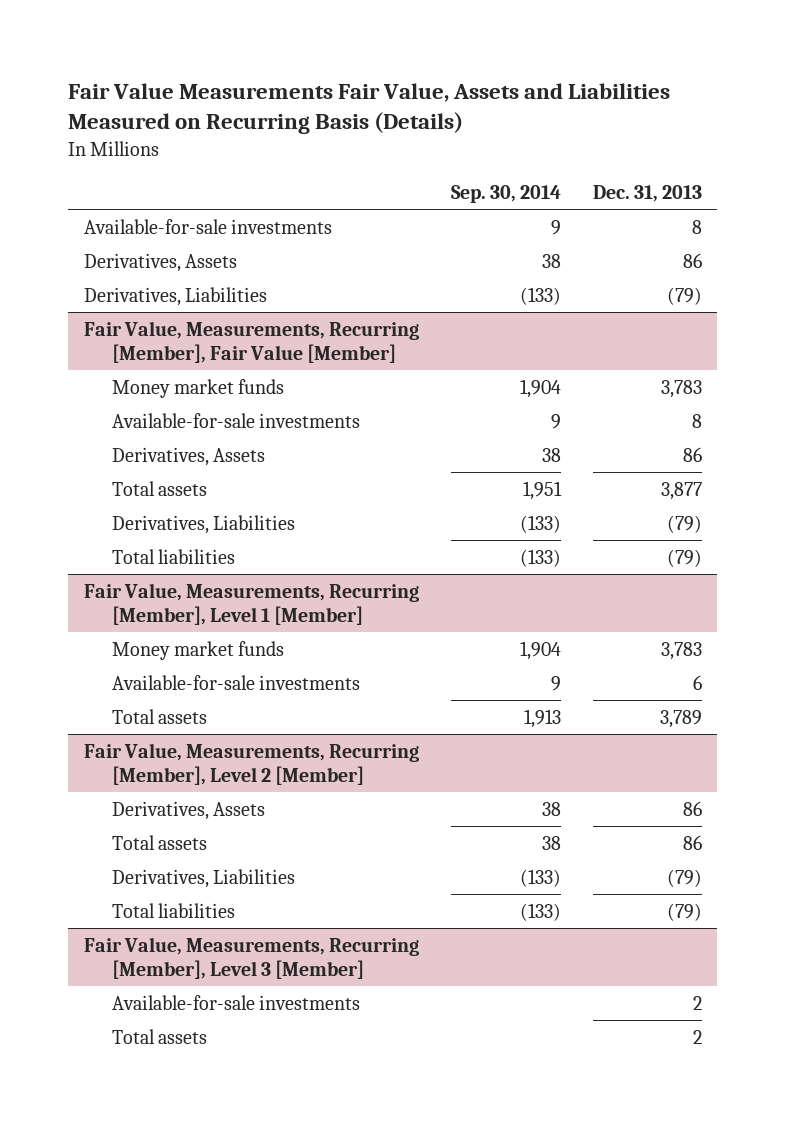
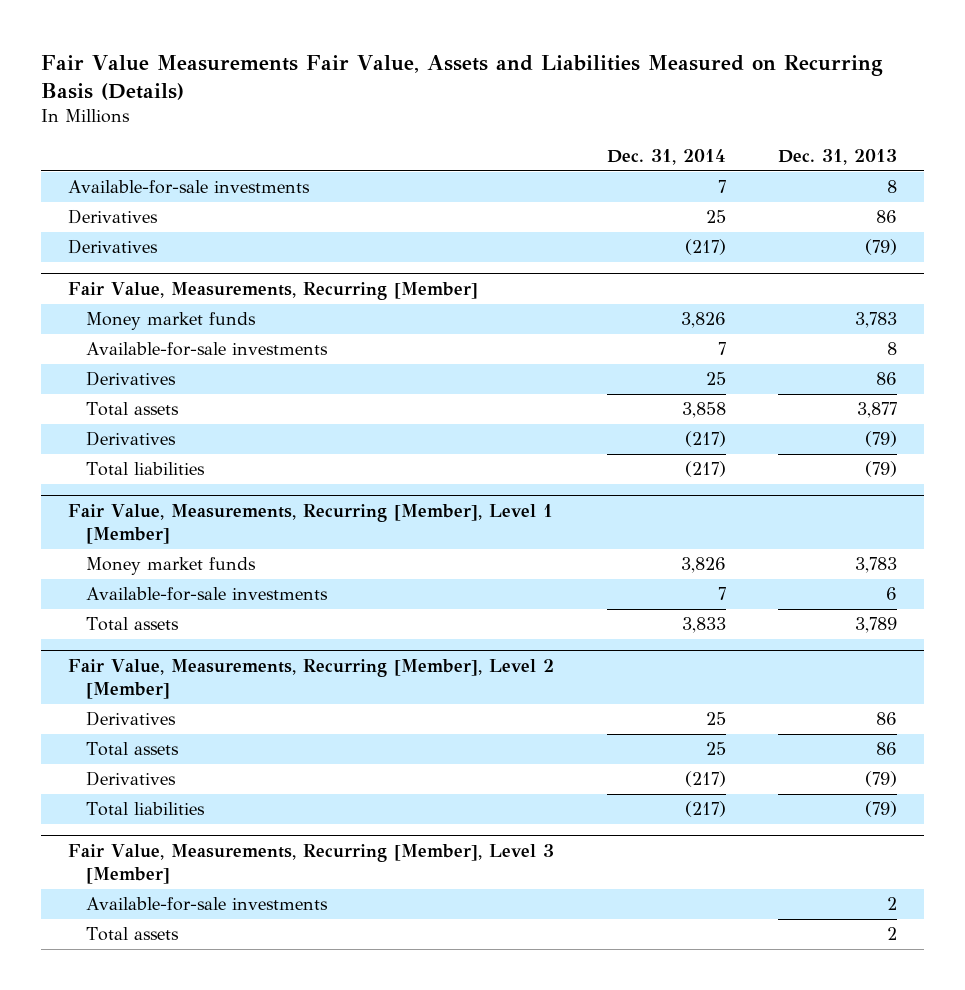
[450,185,561,204] Sep. 30, 2014 -> none
none -> [606,148,726,165] Dec. 31, 2014
[84,252,238,272] Derivatives, Assets -> [67,209,158,225] Derivatives
[84,286,268,306] Derivatives, Liabilities -> [67,239,158,255] Derivatives
[84,320,420,364] Fair Value, Measurements, Recurring [Member], Fair Value [Member] -> [67,281,478,300] Fair Value, Measurements, Recurring [Member]
[111,446,265,466] Derivatives, Assets -> [86,371,177,387] Derivatives
[111,514,295,534] Derivatives, Liabilities -> [86,431,177,447] Derivatives
[111,800,265,820] Derivatives, Assets -> [86,711,177,727] Derivatives
[111,868,295,888] Derivatives, Liabilities -> [86,771,177,787] Derivatives

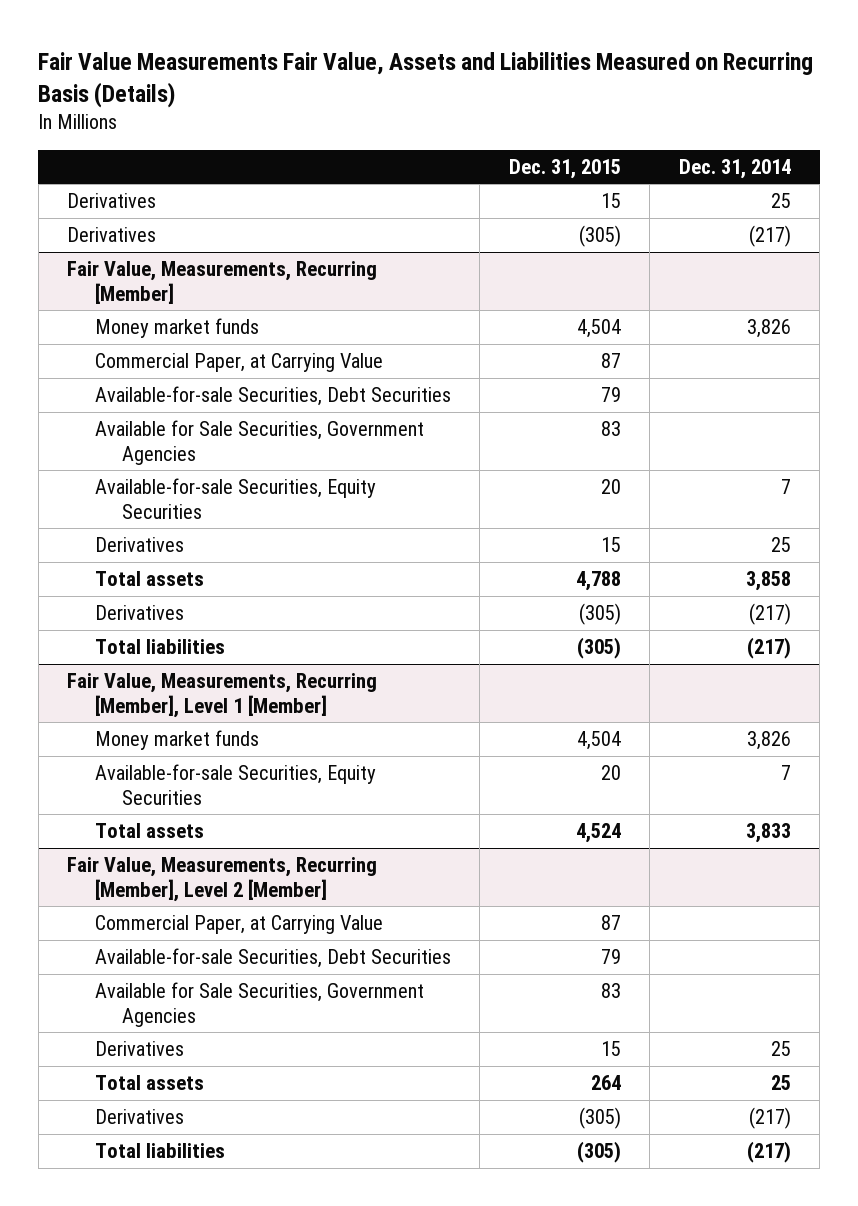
[778,148,898,165] Dec. 31, 2013 -> none
none -> [508,158,621,179] Dec. 31, 2015
[67,180,310,195] Available-for-sale investments -> none
none -> [94,353,383,373] Commercial Paper, at Carrying Value
none -> [94,386,451,407] Available-for-sale Securities, Debt Securities
none -> [94,420,424,465] Available for Sale Securities, Government Agencies
[86,342,329,357] Available-for-sale investments -> [94,478,376,519] Available-for-sale Securities, Equity Securities
[86,587,329,602] Available-for-sale investments -> [94,764,376,805] Available-for-sale Securities, Equity Securities
none -> [94,915,383,935] Commercial Paper, at Carrying Value
none -> [94,948,451,969] Available-for-sale Securities, Debt Securities
none -> [94,982,424,1027] Available for Sale Securities, Government Agencies
[67,843,554,884] Fair Value, Measurements, Recurring [Member], Level 3 [Member] -> none
[86,897,329,912] Available-for-sale investments -> none
[86,927,180,942] Total assets -> none

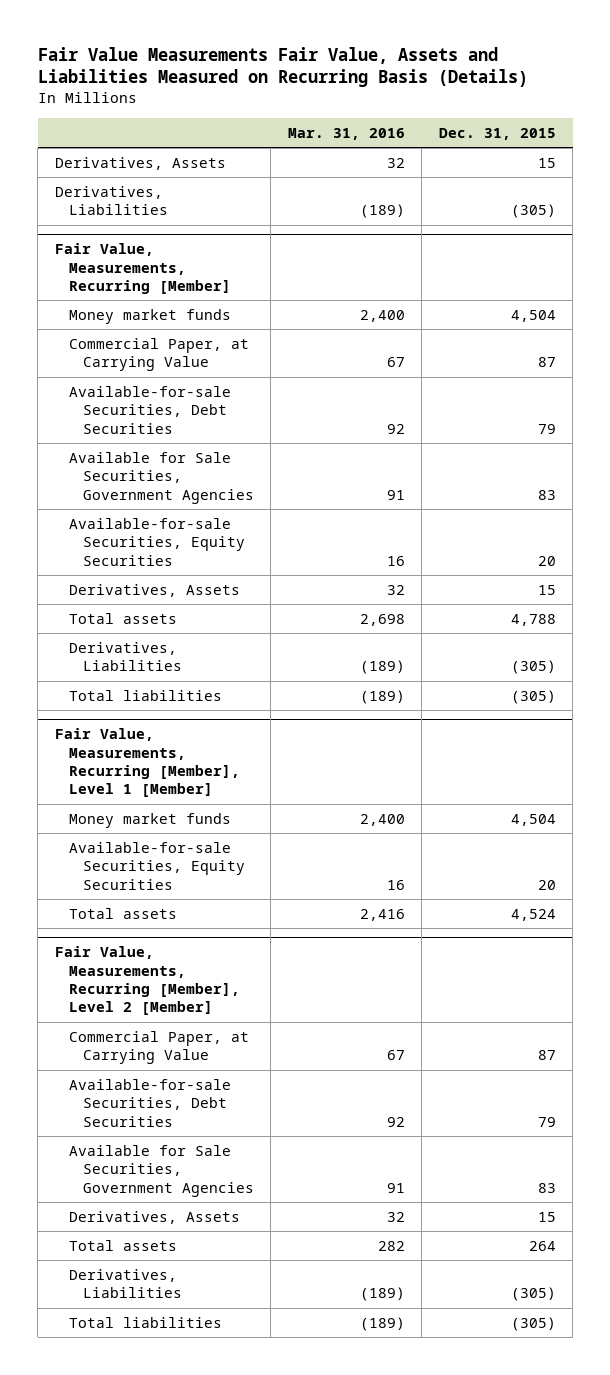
[678,158,791,179] Dec. 31, 2014 -> none
none -> [287,127,405,140] Mar. 31, 2016
[67,193,157,209] Derivatives -> [54,156,226,170] Derivatives, Assets
[67,227,157,243] Derivatives -> [54,185,168,216] Derivatives, Liabilities
[94,537,184,553] Derivatives -> [68,583,240,597] Derivatives, Assets
[94,605,184,621] Derivatives -> [68,641,182,672] Derivatives, Liabilities
[94,1041,184,1057] Derivatives -> [68,1210,240,1224] Derivatives, Assets
[94,1109,184,1125] Derivatives -> [68,1268,182,1299] Derivatives, Liabilities

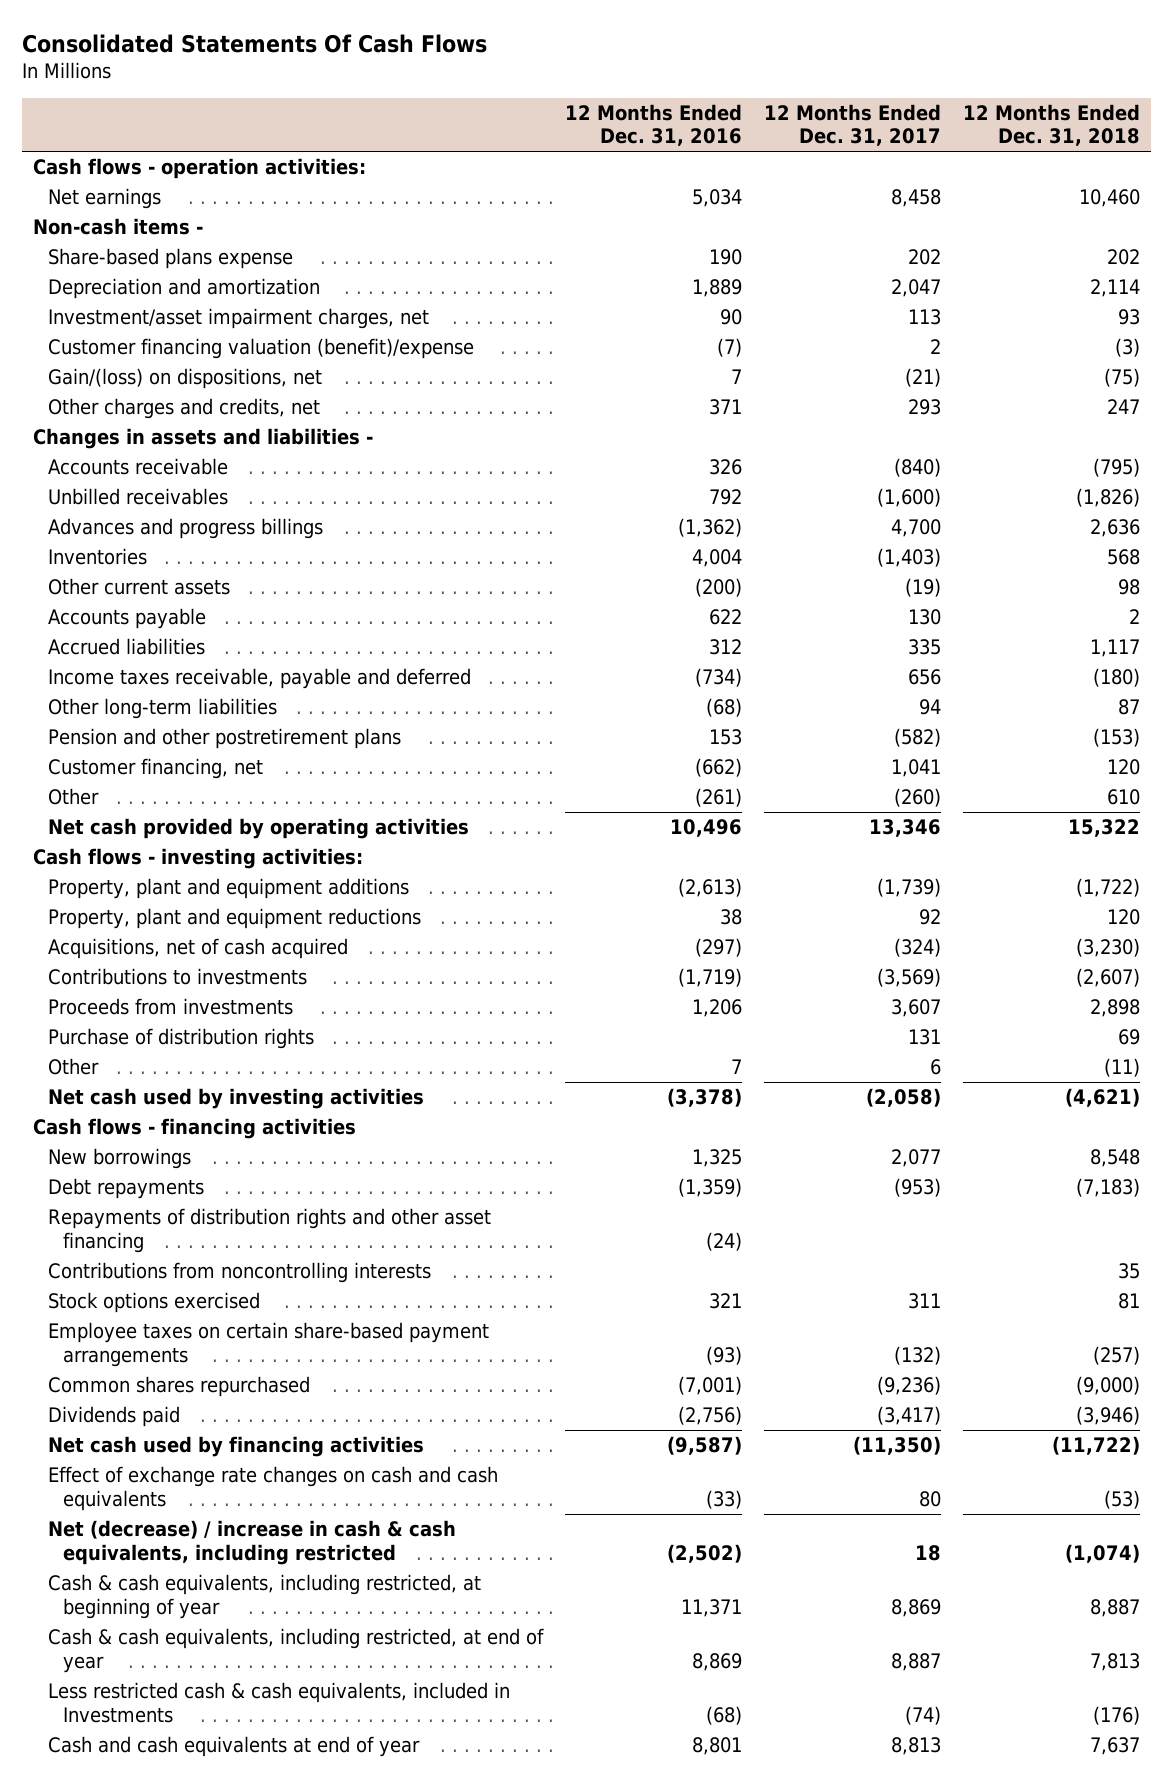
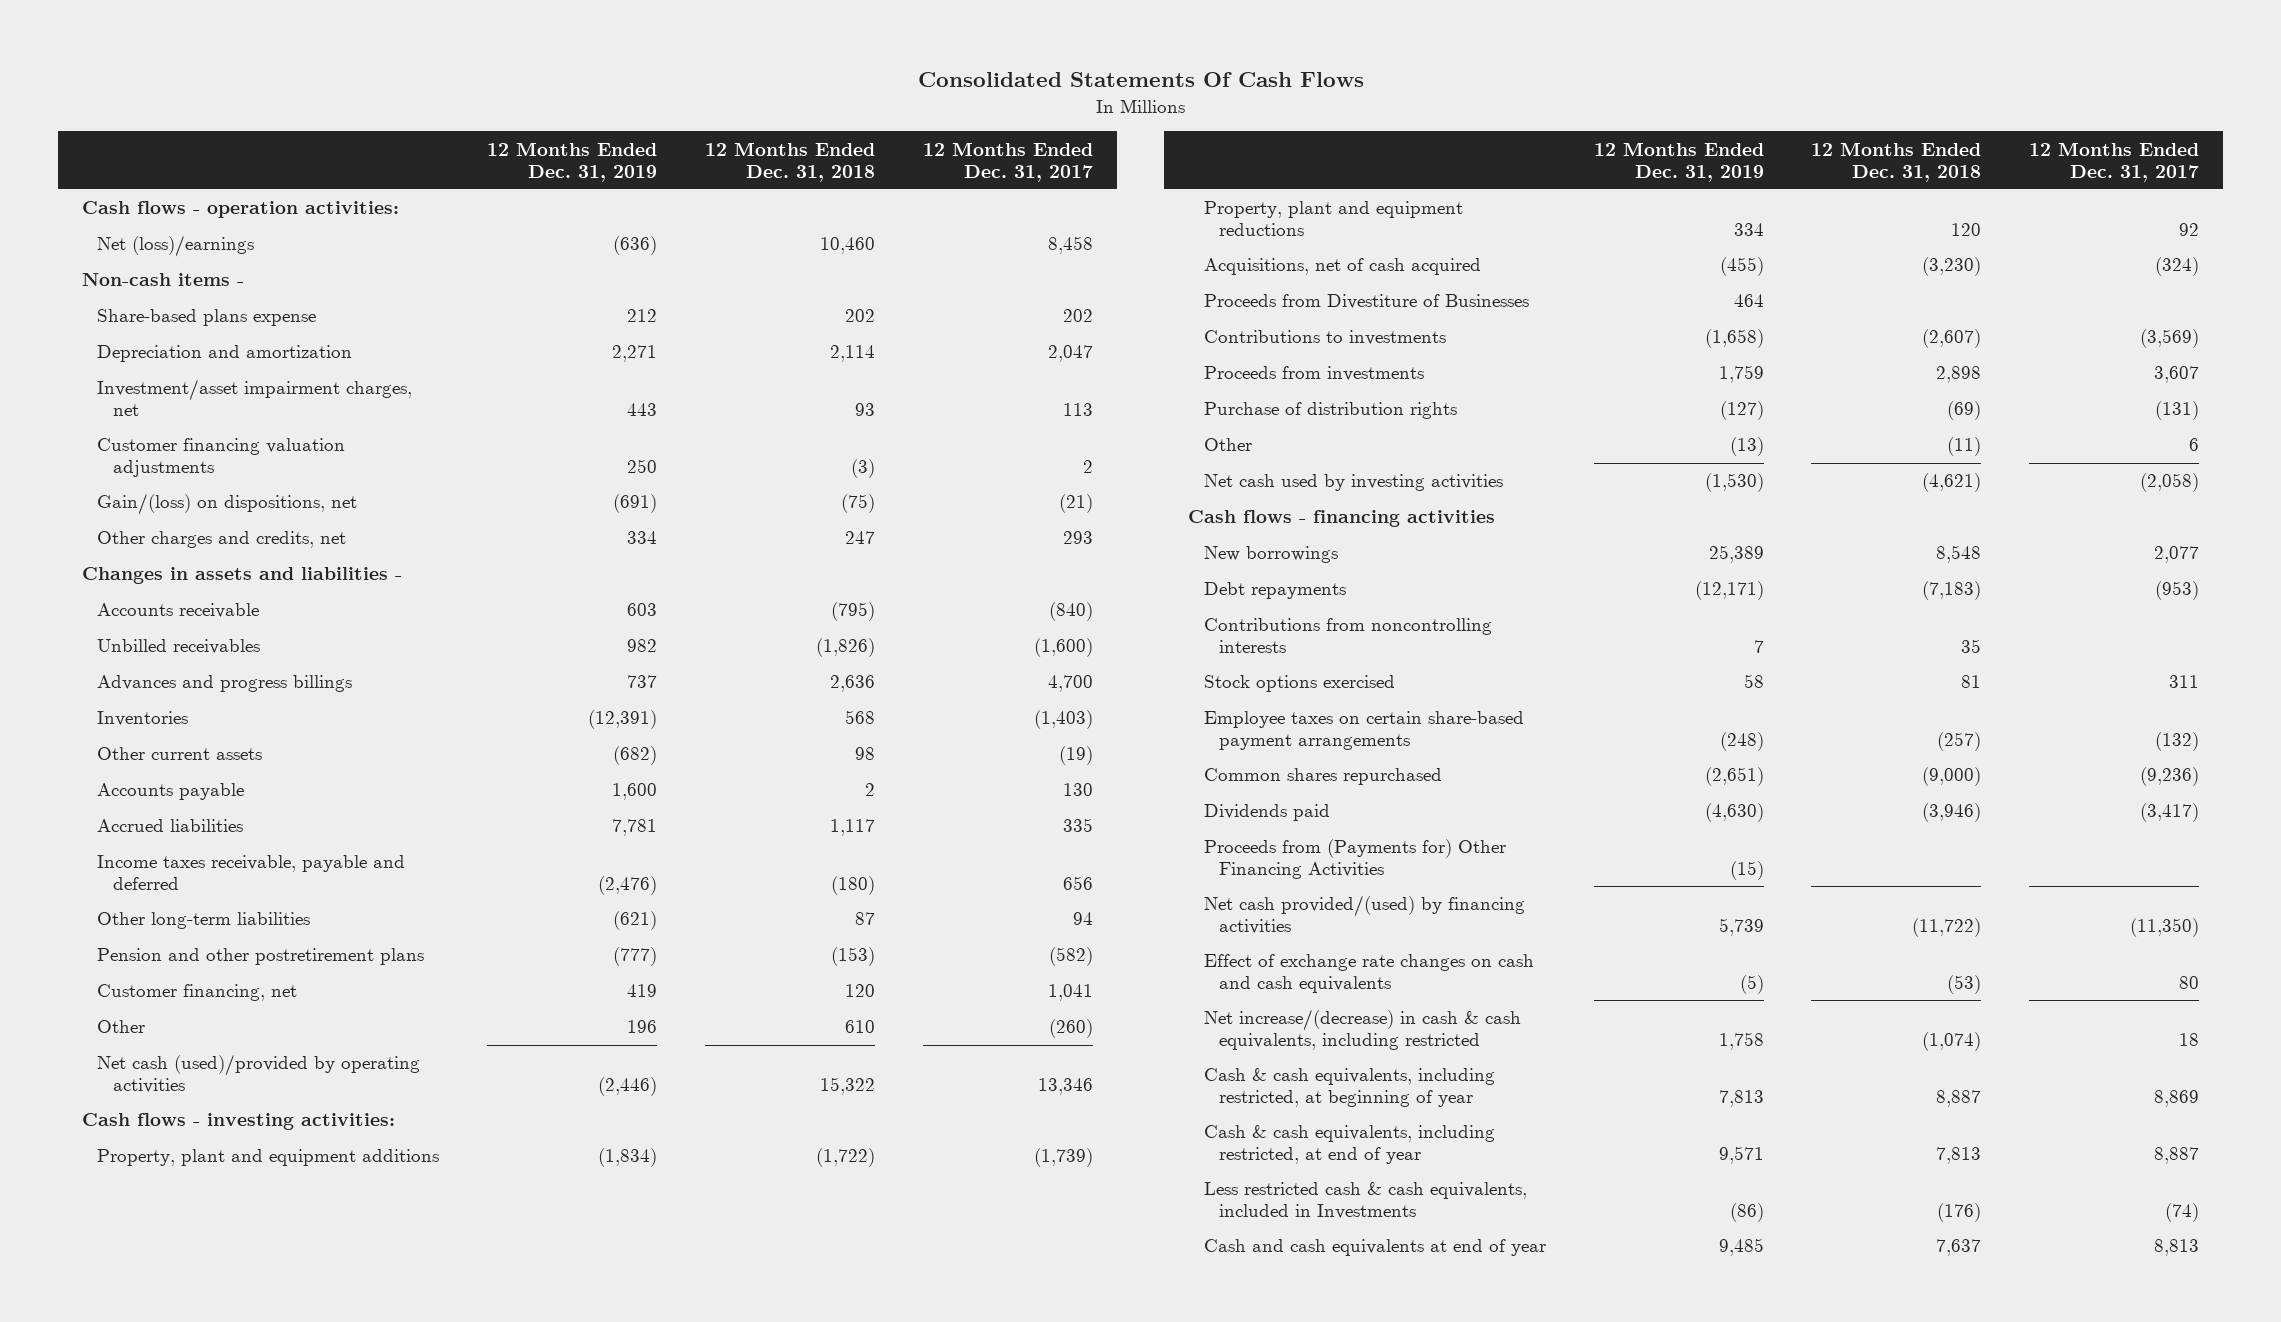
[564,103,742,147] 12 Months Ended Dec. 31, 2016 -> none
none -> [487,141,658,182] 12 Months Ended Dec. 31, 2019
[47,188,161,210] Net earnings -> [97,235,255,258] Net (loss)/earnings
[47,338,474,360] Customer financing valuation (benefit)/expense -> [97,438,346,478] Customer financing valuation adjustments
[47,818,469,840] Net cash provided by operating activities -> [97,1054,421,1094] Net cash (used)/provided by operating activities
none -> [1203,294,1529,310] Proceeds from Divestiture of Businesses
[907,1029,941,1046] 131 -> [2155,401,2200,421] (131)
[1117,1029,1140,1046] 69 -> [1947,401,1982,421] (69)
[47,1208,491,1253] Repayments of distribution rights and other asset financing -> none
none -> [1203,839,1506,880] Proceeds from (Payments for) Other Financing Activities
[47,1436,424,1458] Net cash used by financing activities -> [1203,895,1525,935] Net cash provided/(used) by financing activities
[47,1520,456,1565] Net (decrease) / increase in cash & cash equivalents, including restricted -> [1203,1009,1521,1051] Net increase/(decrease) in cash & cash equivalents, including restricted

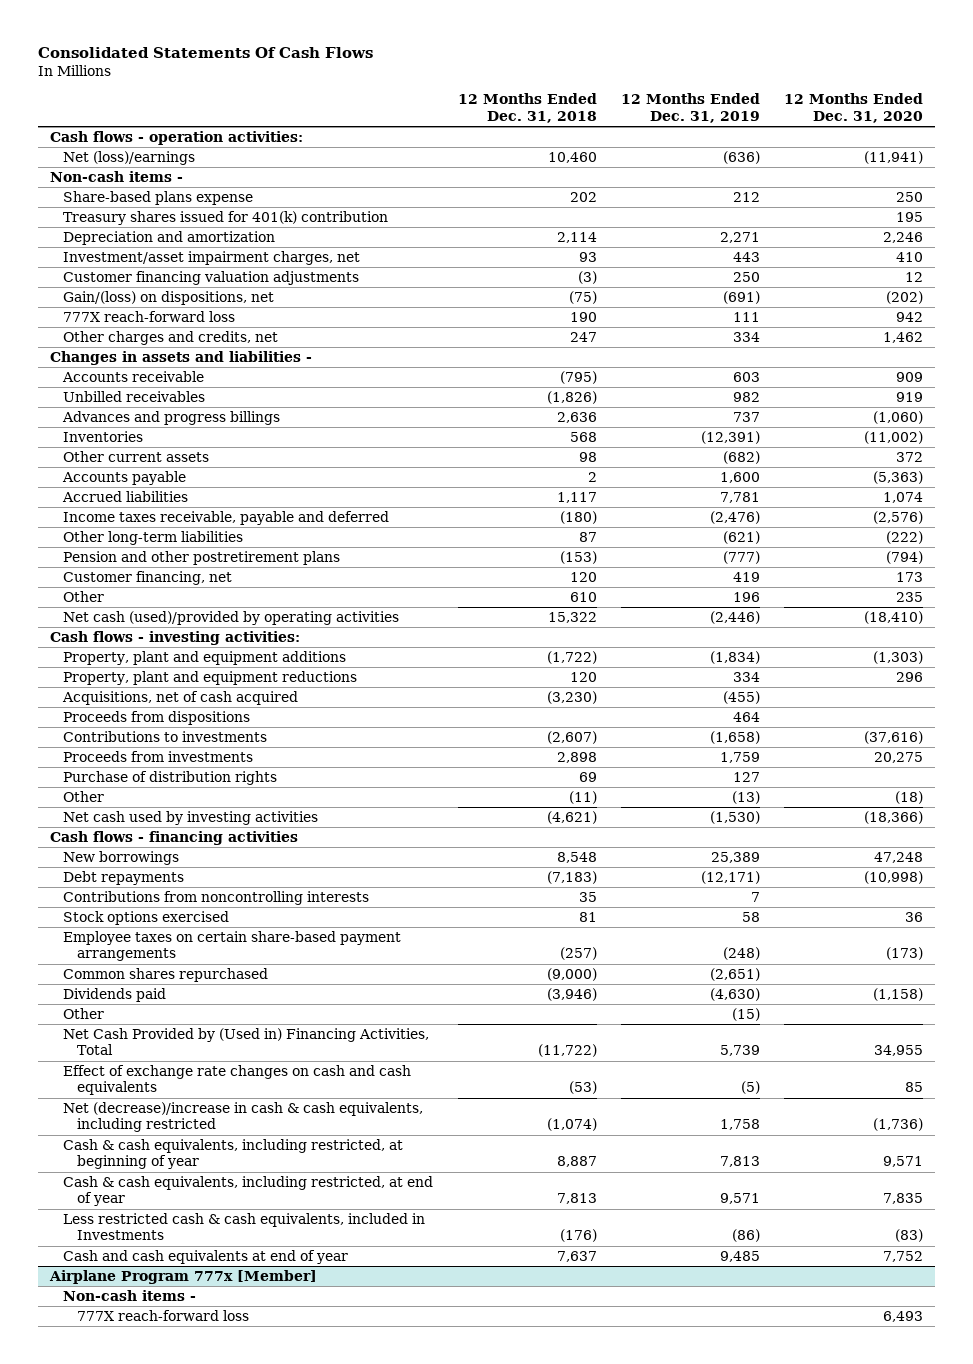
[923,141,1094,182] 12 Months Ended Dec. 31, 2017 -> none
none -> [783,93,923,123] 12 Months Ended Dec. 31, 2020
none -> [63,210,389,225] Treasury shares issued for 401(k) contribution
none -> [63,310,236,322] 777X reach-forward loss
[1203,294,1529,310] Proceeds from Divestiture of Businesses -> [63,710,251,725] Proceeds from dispositions
[1719,401,1764,421] (127) -> [732,771,760,782] 127
[1947,401,1982,421] (69) -> [578,771,597,782] 69
[1203,839,1506,880] Proceeds from (Payments for) Other Financing Activities -> [63,1007,105,1019] Other
[1203,895,1525,935] Net cash provided/(used) by financing activities -> [63,1027,430,1056] Net Cash Provided by (Used in) Financing Activities, Total
[1203,1009,1521,1051] Net increase/(decrease) in cash & cash equivalents, including restricted -> [63,1101,424,1133] Net (decrease)/increase in cash & cash equivalents, including restricted
none -> [48,1269,317,1284] Airplane Program 777x [Member]
none -> [63,1289,197,1301] Non-cash items -
none -> [77,1309,250,1321] 777X reach-forward loss

